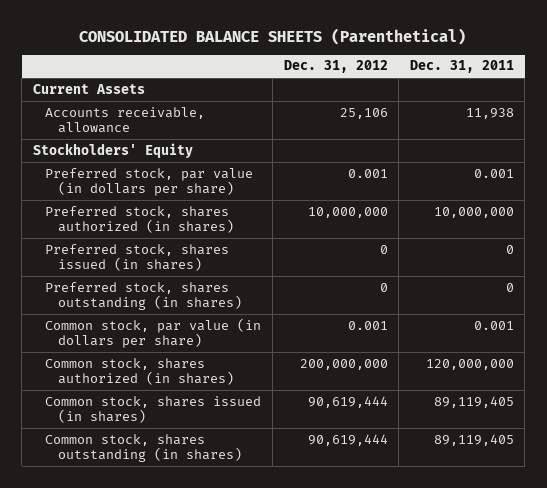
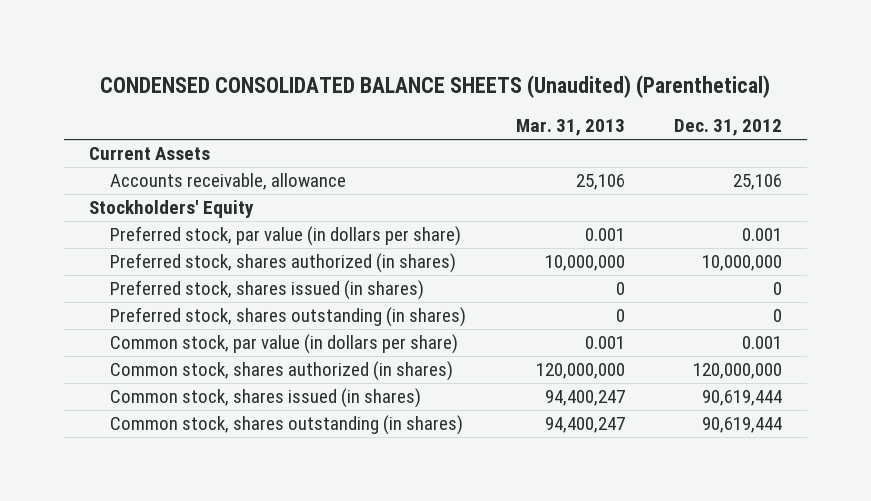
[79,27,467,45] CONSOLIDATED BALANCE SHEETS (Parenthetical) -> [100,75,771,99] CONDENSED CONSOLIDATED BALANCE SHEETS (Unaudited) (Parenthetical)
[409,60,514,74] Dec. 31, 2011 -> none
none -> [515,119,625,137] Mar. 31, 2013
[299,358,388,370] 200,000,000 -> [692,363,782,380] 120,000,000

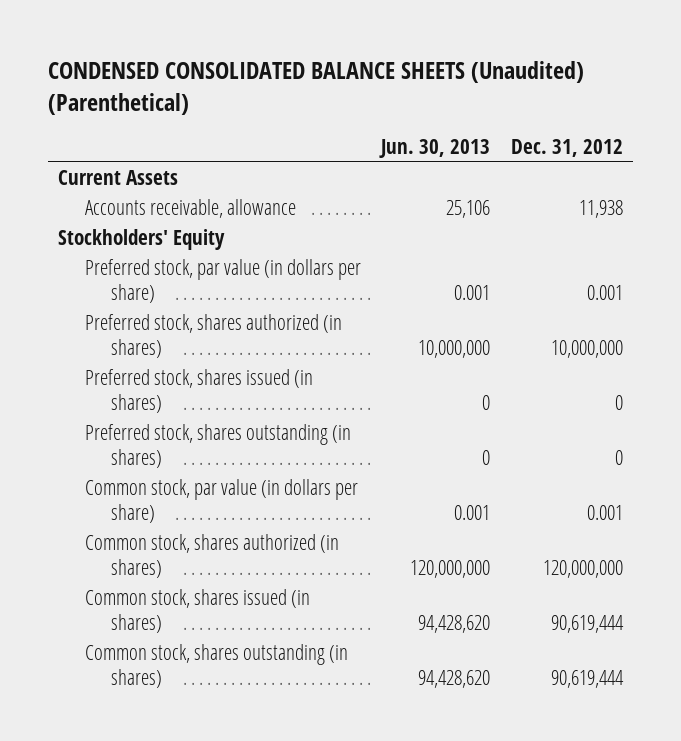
[515,119,625,137] Mar. 31, 2013 -> none
none -> [379,138,491,158] Jun. 30, 2013
[732,174,782,191] 25,106 -> [578,200,623,219] 11,938

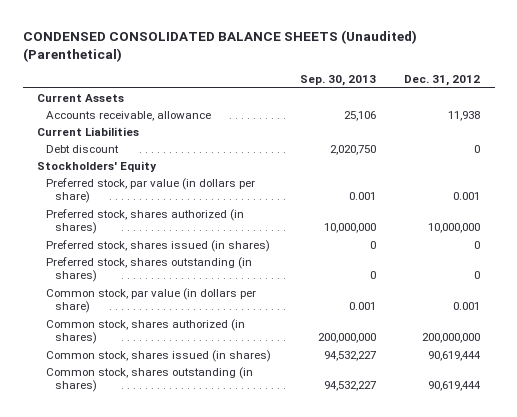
[379,138,491,158] Jun. 30, 2013 -> none
none -> [299,75,376,87] Sep. 30, 2013
none -> [37,126,140,136] Current Liabilities
none -> [46,144,120,153] Debt discount
[542,560,623,579] 120,000,000 -> [422,333,481,344] 200,000,000

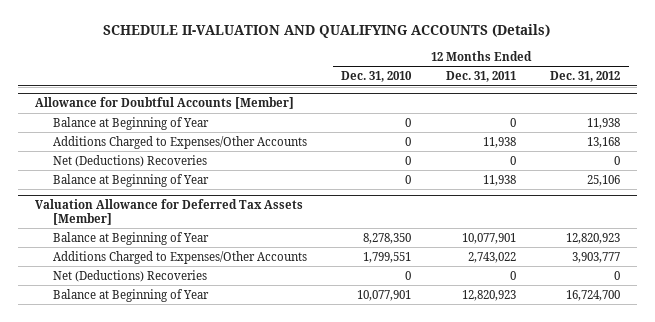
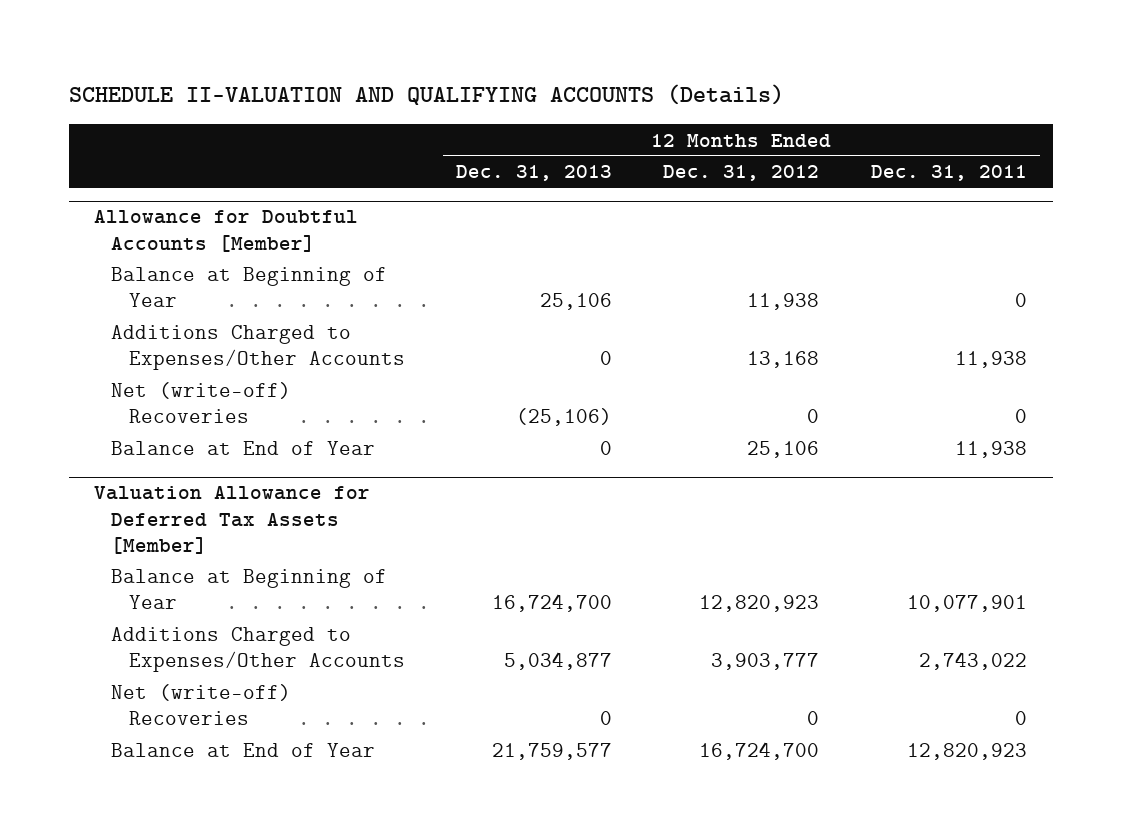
[341,71,413,83] Dec. 31, 2010 -> none
none -> [456,164,613,181] Dec. 31, 2013
[52,154,207,167] Net (Deductions) Recoveries -> [111,382,292,424] Net (write-off) Recoveries
[52,173,209,187] Balance at Beginning of Year -> [111,441,376,456] Balance at End of Year
[52,269,207,282] Net (Deductions) Recoveries -> [111,684,292,726] Net (write-off) Recoveries
[52,288,209,302] Balance at Beginning of Year -> [111,743,376,758] Balance at End of Year

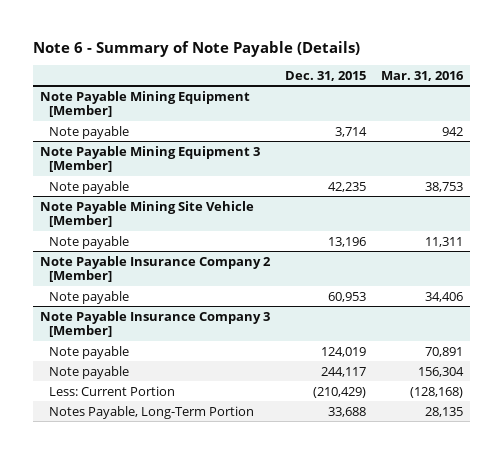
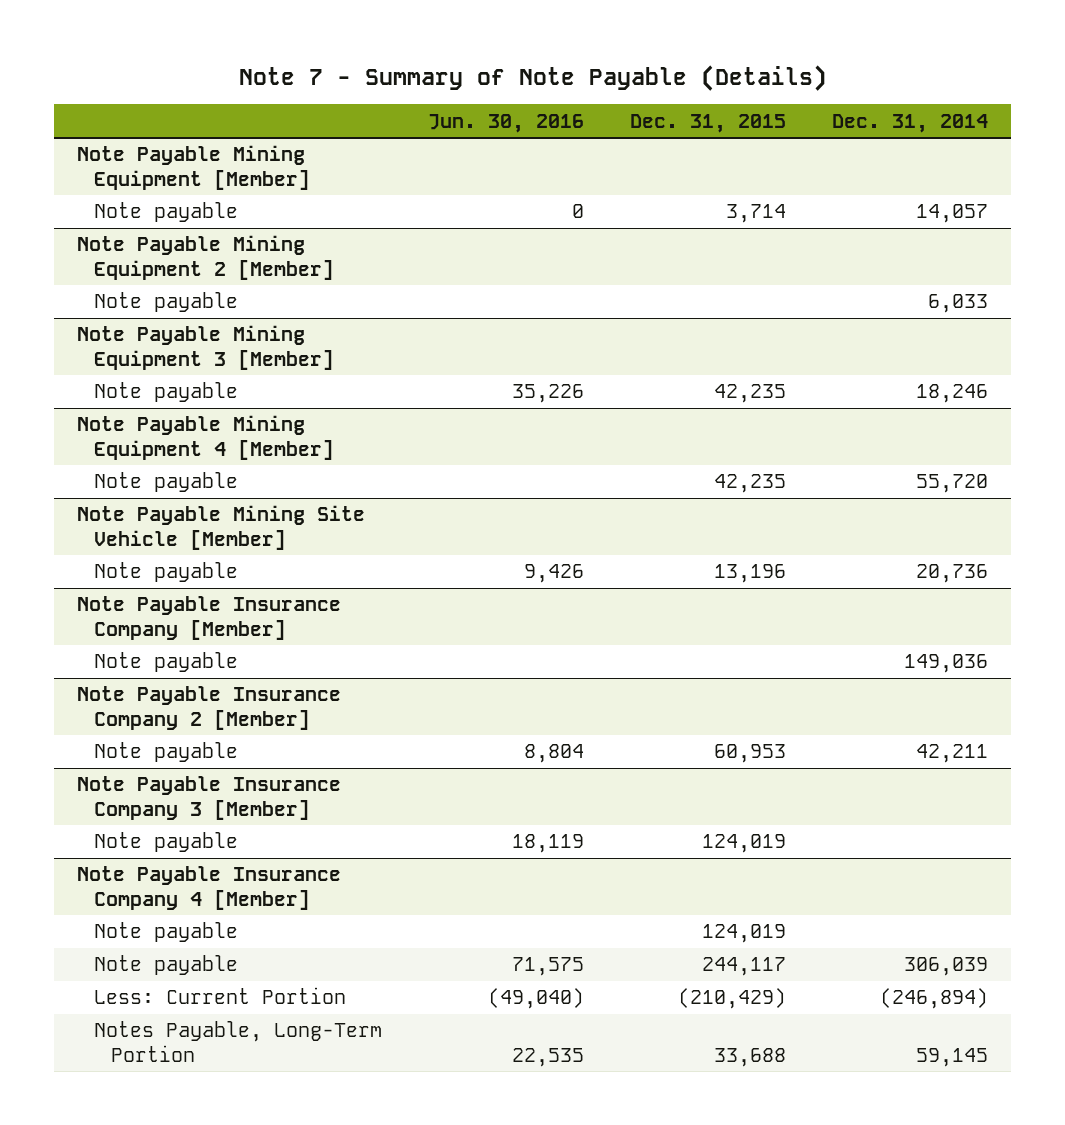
[33,40,361,57] Note 6 - Summary of Note Payable (Details) -> [238,64,827,91] Note 7 - Summary of Note Payable (Details)
[380,70,464,81] Mar. 31, 2016 -> none
none -> [427,113,584,133] Jun. 30, 2016
none -> [831,113,988,133] Dec. 31, 2014
none -> [77,235,334,280] Note Payable Mining Equipment 2 [Member]
none -> [93,292,238,313] Note payable
none -> [77,415,334,460] Note Payable Mining Equipment 4 [Member]
none -> [93,472,238,493] Note payable
none -> [77,596,342,640] Note Payable Insurance Company [Member]
none -> [93,652,238,673] Note payable
none -> [77,866,342,910] Note Payable Insurance Company 4 [Member]
none -> [93,922,238,943] Note payable

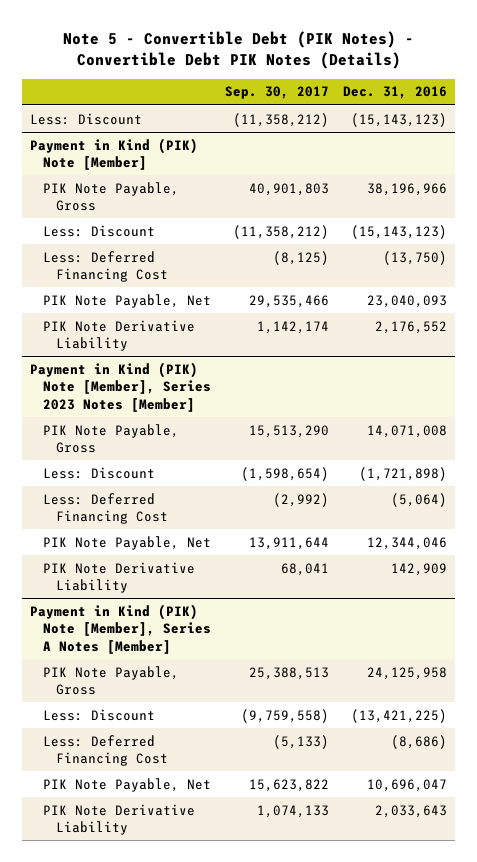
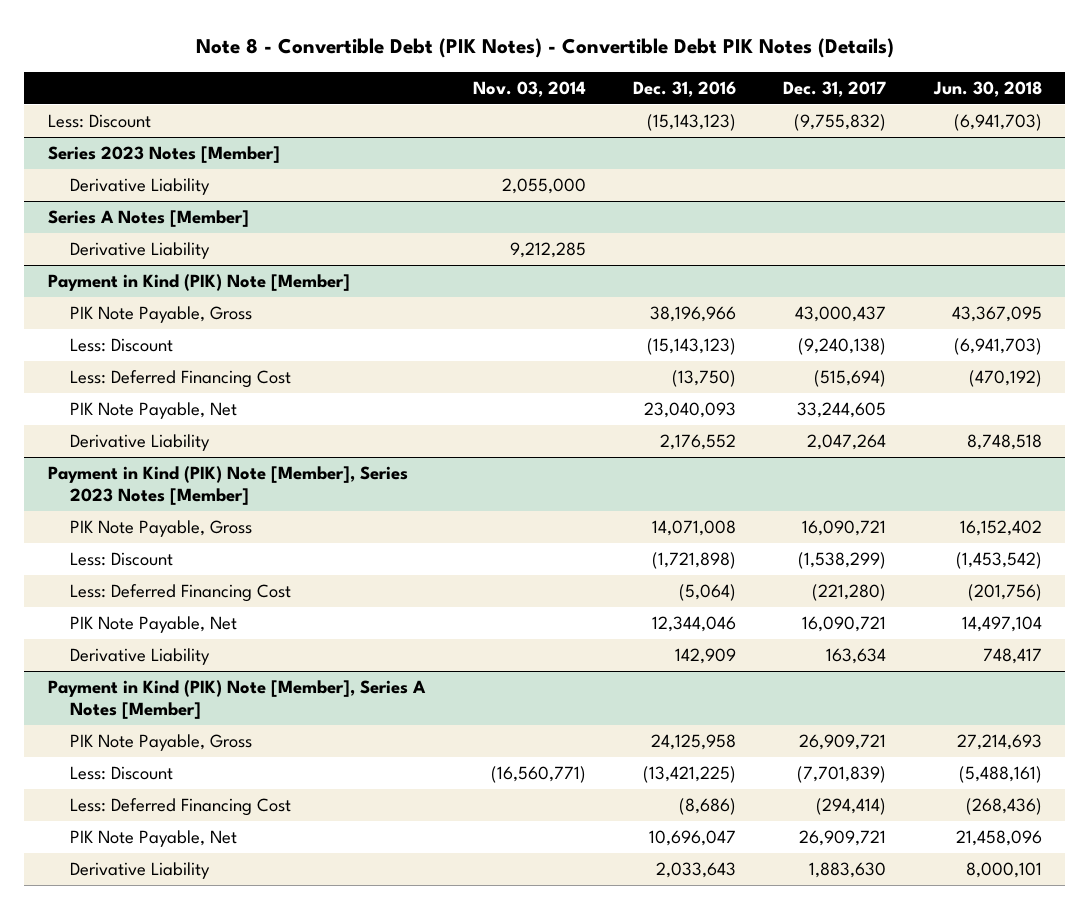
[62,30,414,69] Note 5 - Convertible Debt (PIK Notes) - Convertible Debt PIK Notes (Details) -> [195,38,894,59] Note 8 - Convertible Debt (PIK Notes) - Convertible Debt PIK Notes (Details)
[225,86,330,100] Sep. 30, 2017 -> none
none -> [472,80,586,97] Nov. 03, 2014
none -> [783,80,887,97] Dec. 31, 2017
none -> [932,80,1042,97] Jun. 30, 2018
none -> [48,146,281,164] Series 2023 Notes [Member]
none -> [70,178,211,196] Derivative Liability
none -> [48,210,250,228] Series A Notes [Member]
none -> [70,242,211,260] Derivative Liability
[42,319,195,352] PIK Note Derivative Liability -> [70,434,211,452] Derivative Liability
[42,561,195,594] PIK Note Derivative Liability -> [70,648,211,666] Derivative Liability
[42,803,195,836] PIK Note Derivative Liability -> [70,862,211,880] Derivative Liability

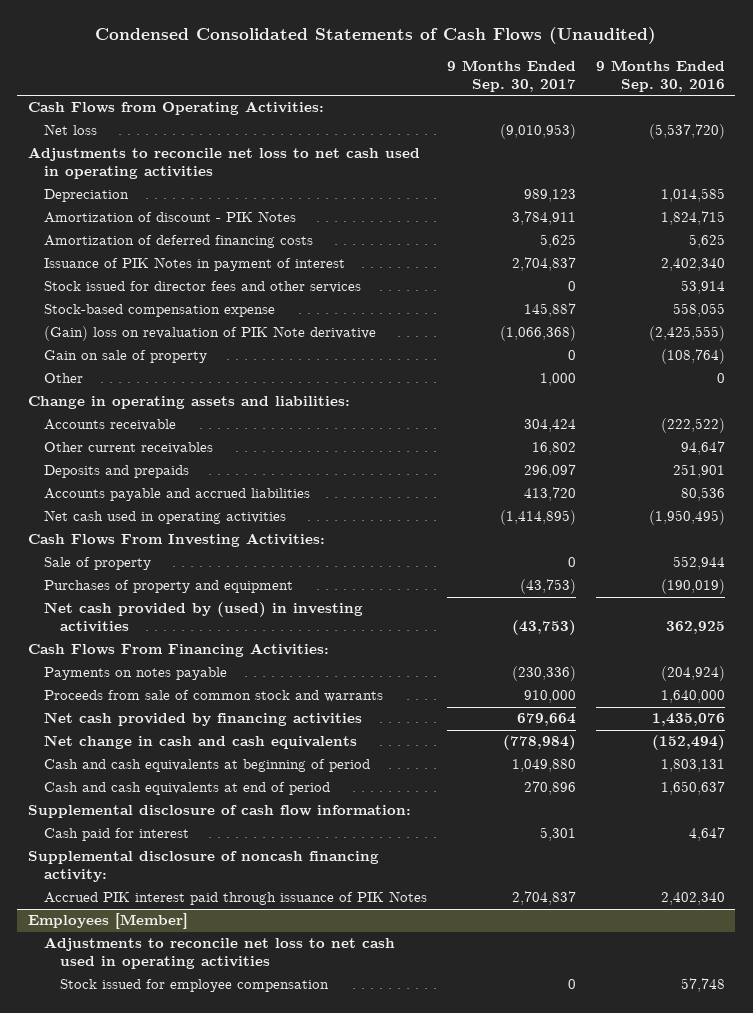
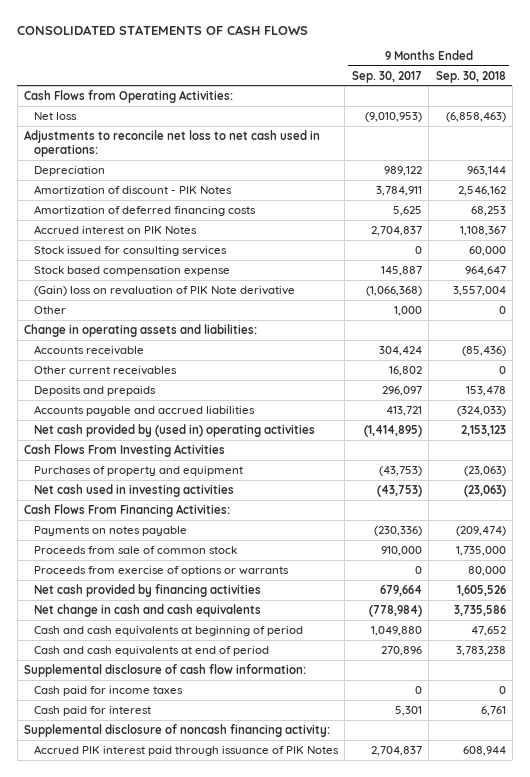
[95,27,657,45] Condensed Consolidated Statements of Cash Flows (Unaudited) -> [17,25,309,36] CONSOLIDATED STATEMENTS OF CASH FLOWS
[596,60,726,92] 9 Months Ended Sep. 30, 2016 -> none
none -> [435,70,506,83] Sep. 30, 2018
[27,147,420,180] Adjustments to reconcile net loss to net cash used in operating activities -> [24,129,321,157] Adjustments to reconcile net loss to net cash used in operations:
[524,189,577,203] 989,123 -> [383,165,422,176] 989,122
[43,281,361,294] Stock issued for director fees and other services -> none
[43,257,345,272] Issuance of PIK Notes in payment of interest -> [34,224,198,234] Accrued interest on PIK Notes
none -> [34,245,228,256] Stock issued for consulting services
[43,304,275,318] Stock-based compensation expense -> [34,265,231,276] Stock based compensation expense
[43,350,207,364] Gain on sale of property -> none
[43,557,151,571] Sale of property -> none
[524,487,577,502] 413,720 -> [385,405,422,416] 413,721
[43,510,286,525] Net cash used in operating activities -> [34,423,316,437] Net cash provided by (used in) operating activities
[27,533,325,548] Cash Flows From Investing Activities: -> [24,443,226,457] Cash Flows From Investing Activities
[43,602,363,633] Net cash provided by (used) in investing activities -> [34,483,235,497] Net cash used in investing activities
[43,690,383,703] Proceeds from sale of common stock and warrants -> [34,545,238,554] Proceeds from sale of common stock
none -> [34,565,290,576] Proceeds from exercise of options or warrants
none -> [34,685,184,696] Cash paid for income taxes
[27,913,188,930] Employees [Member] -> none
[43,937,395,970] Adjustments to reconcile net loss to net cash used in operating activities -> none
[60,979,330,993] Stock issued for employee compensation -> none

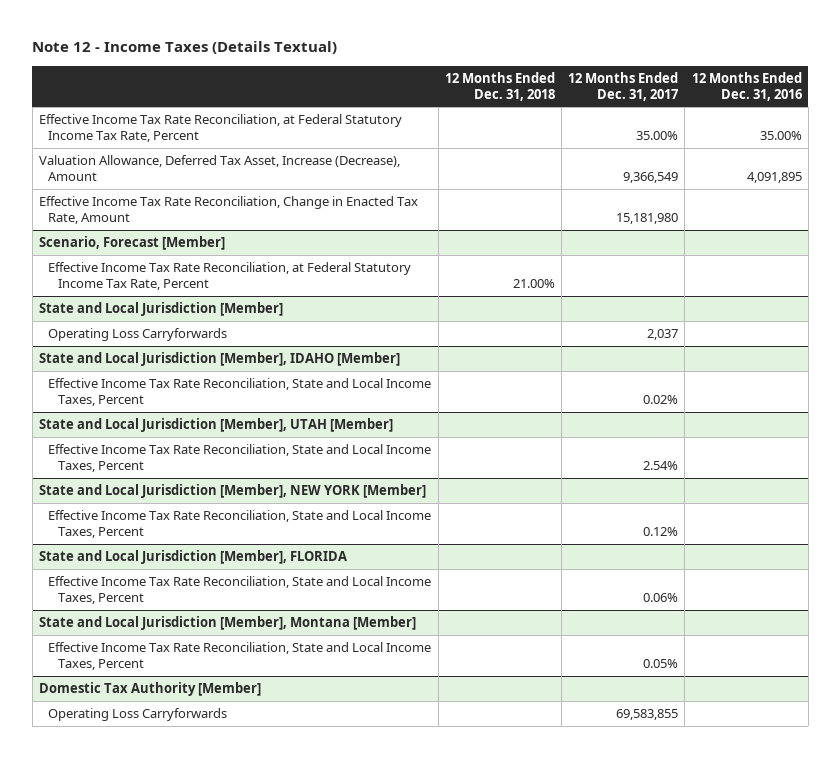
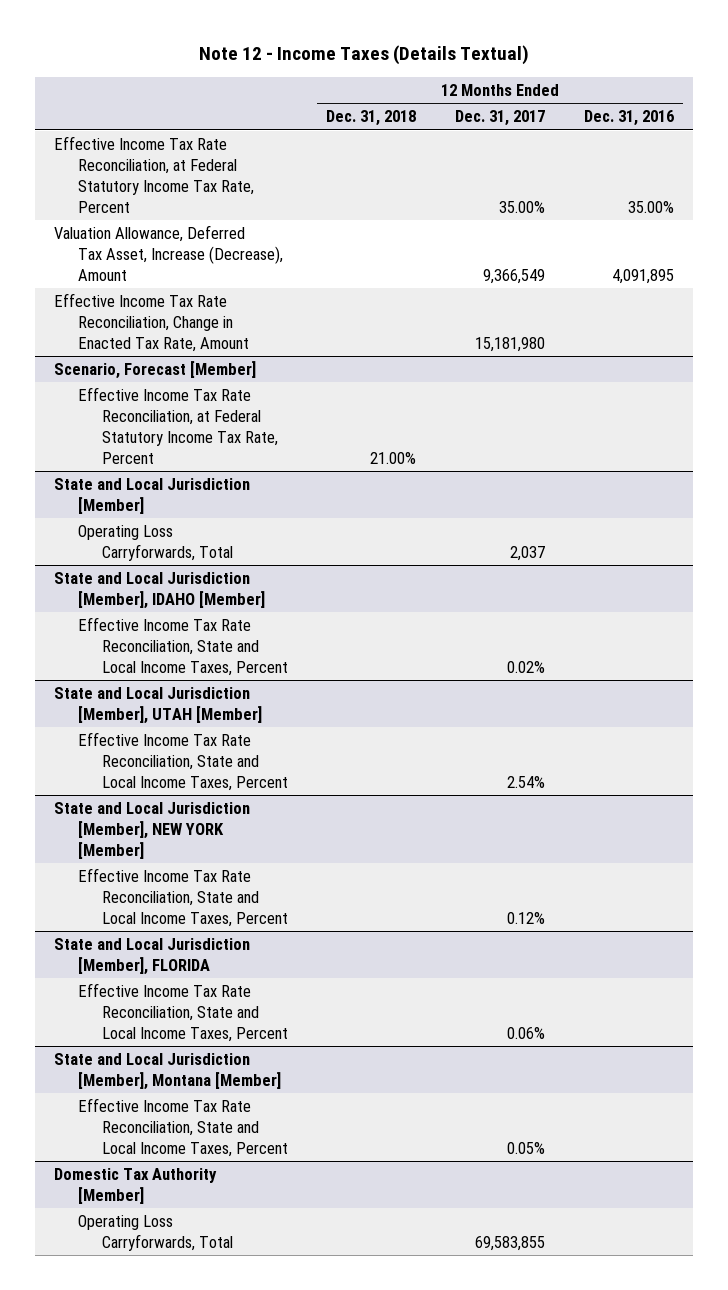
[48,328,228,342] Operating Loss Carryforwards -> [77,525,233,561] Operating Loss Carryforwards, Total
[48,708,228,722] Operating Loss Carryforwards -> [77,1215,233,1251] Operating Loss Carryforwards, Total

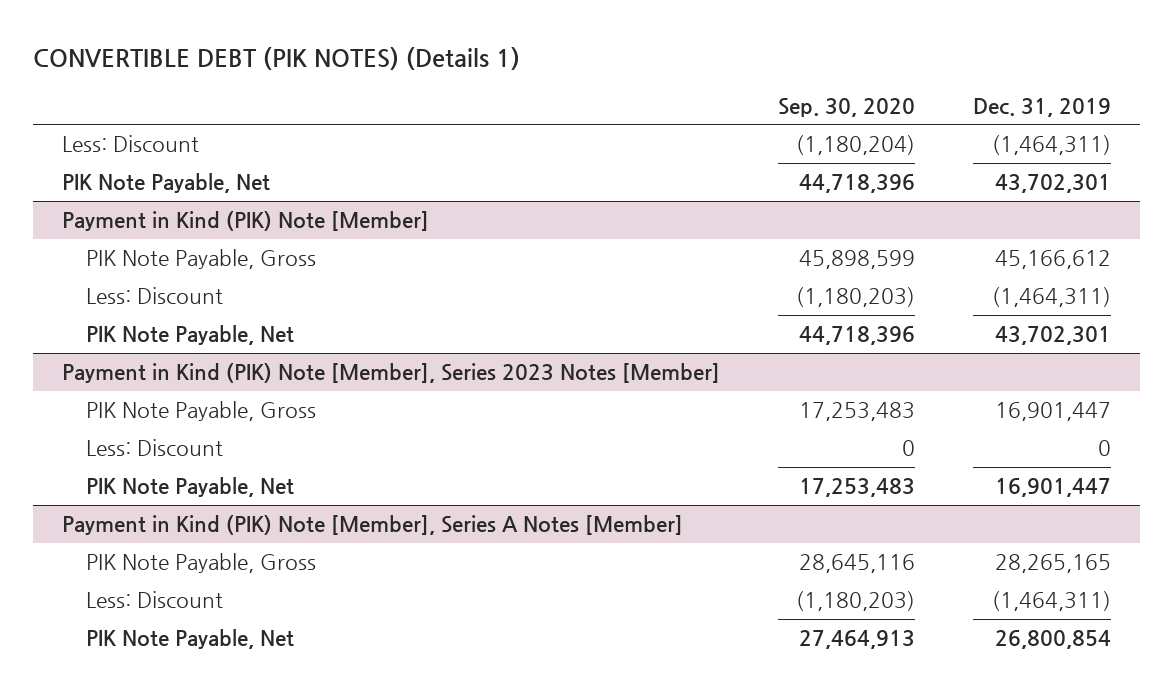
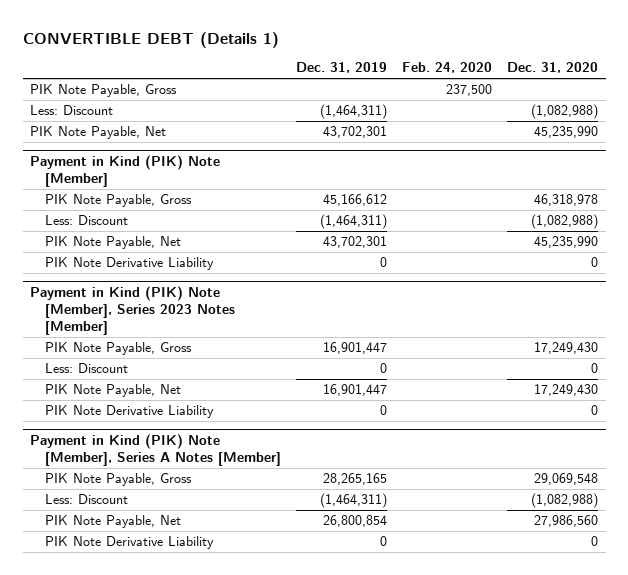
[33,46,521,70] CONVERTIBLE DEBT (PIK NOTES) (Details 1) -> [22,31,279,48] CONVERTIBLE DEBT (Details 1)
[777,97,915,117] Sep. 30, 2020 -> none
none -> [401,62,492,74] Feb. 24, 2020
none -> [507,62,599,74] Dec. 31, 2020
none -> [30,84,178,98] PIK Note Payable, Gross
none -> [44,257,214,271] PIK Note Derivative Liability
none -> [44,405,214,419] PIK Note Derivative Liability
none -> [44,536,214,550] PIK Note Derivative Liability

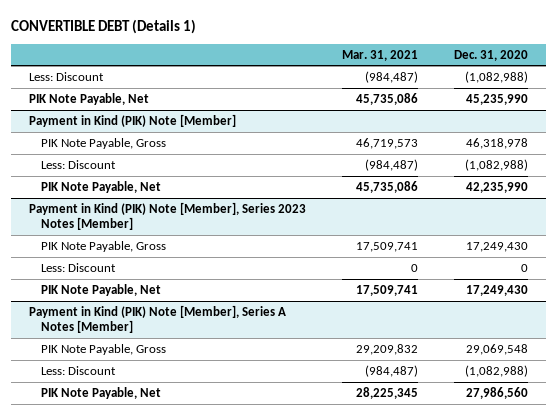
[295,62,387,74] Dec. 31, 2019 -> none
[401,62,492,74] Feb. 24, 2020 -> none
none -> [341,49,418,61] Mar. 31, 2021
[30,84,178,98] PIK Note Payable, Gross -> none
[44,257,214,271] PIK Note Derivative Liability -> none
[534,236,599,249] 45,235,990 -> [465,182,528,194] 42,235,990
[44,405,214,419] PIK Note Derivative Liability -> none
[44,536,214,550] PIK Note Derivative Liability -> none

